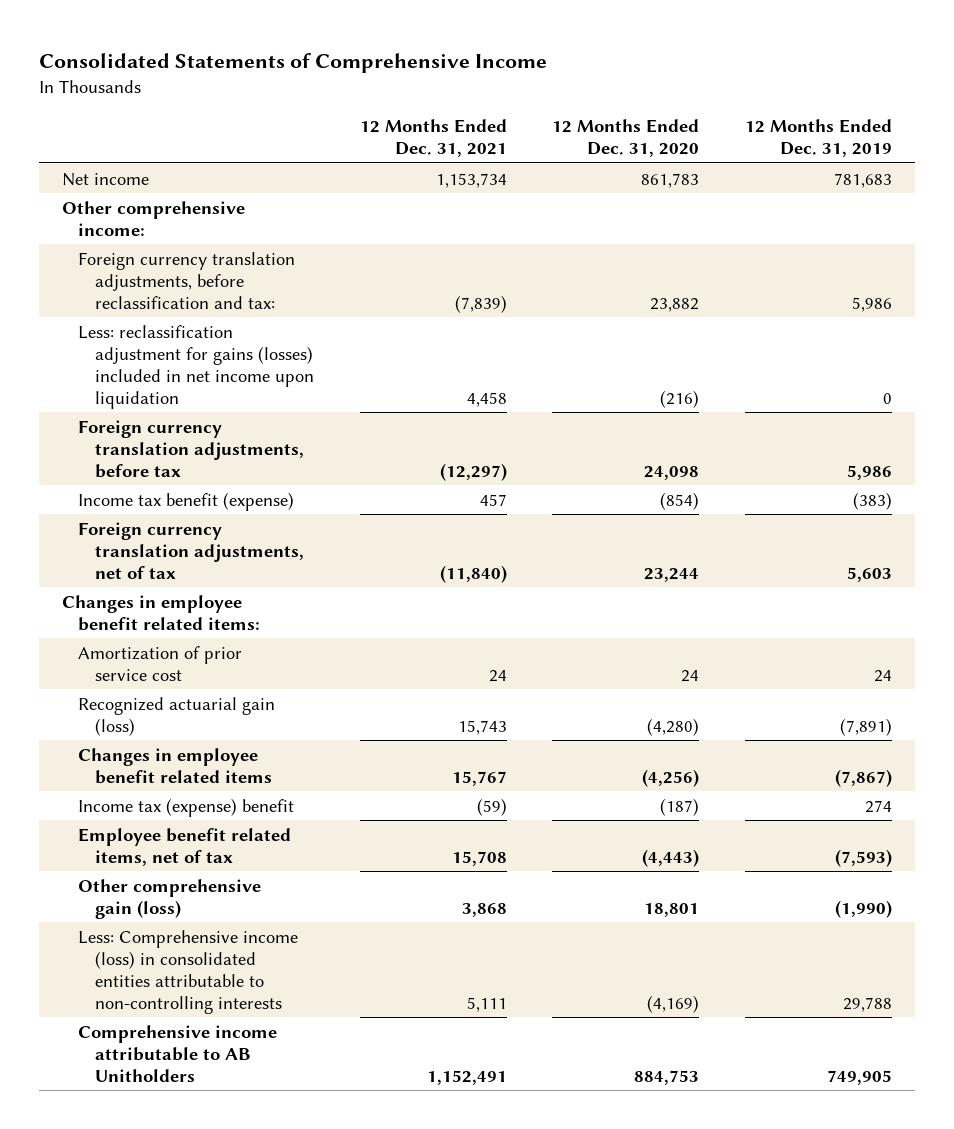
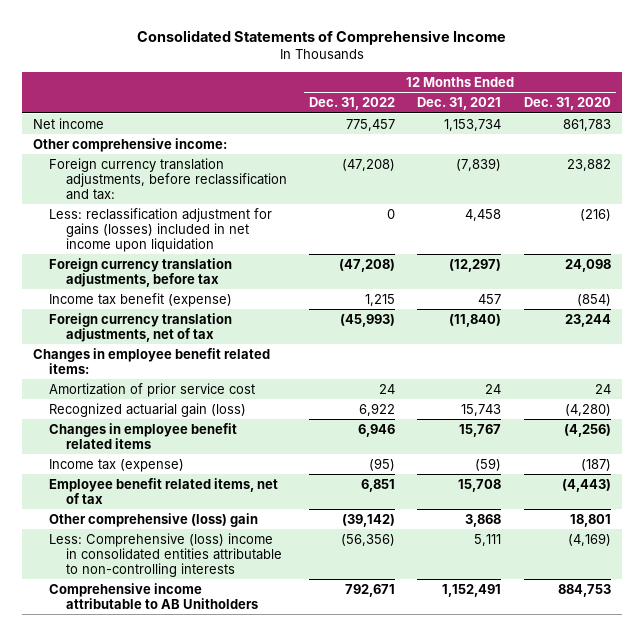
[744,119,892,158] 12 Months Ended Dec. 31, 2019 -> none
none -> [309,97,396,111] Dec. 31, 2022
[78,797,295,817] Income tax (expense) benefit -> [49,458,185,472] Income tax (expense)
[78,878,262,919] Other comprehensive gain (loss) -> [49,512,259,527] Other comprehensive (loss) gain
[78,929,299,1014] Less: Comprehensive income (loss) in consolidated entities attributable to non-controlling interests -> [49,532,282,577] Less: Comprehensive (loss) income in consolidated entities attributable to non-controlling interests

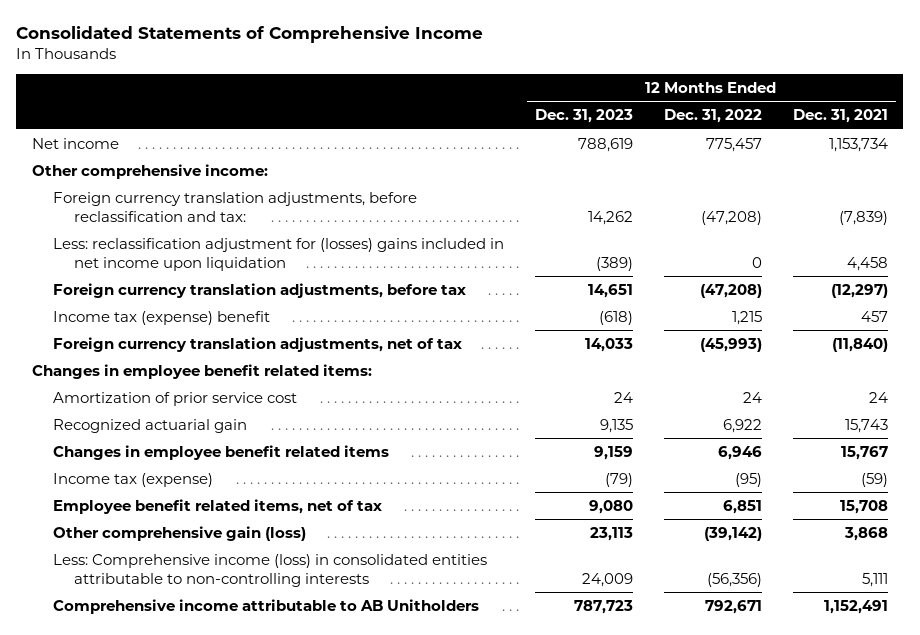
[523,97,611,111] Dec. 31, 2020 -> none
none -> [534,109,633,124] Dec. 31, 2023
[49,207,273,252] Less: reclassification adjustment for gains (losses) included in net income upon liquidation -> [52,237,504,271] Less: reclassification adjustment for (losses) gains included in net income upon liquidation
[49,292,233,307] Income tax benefit (expense) -> [52,310,270,325] Income tax (expense) benefit
[49,402,247,417] Recognized actuarial gain (loss) -> [52,418,247,433] Recognized actuarial gain
[49,512,259,527] Other comprehensive (loss) gain -> [52,525,306,541] Other comprehensive gain (loss)
[49,532,282,577] Less: Comprehensive (loss) income in consolidated entities attributable to non-controlling interests -> [52,553,487,587] Less: Comprehensive income (loss) in consolidated entities attributable to non-controlling interests

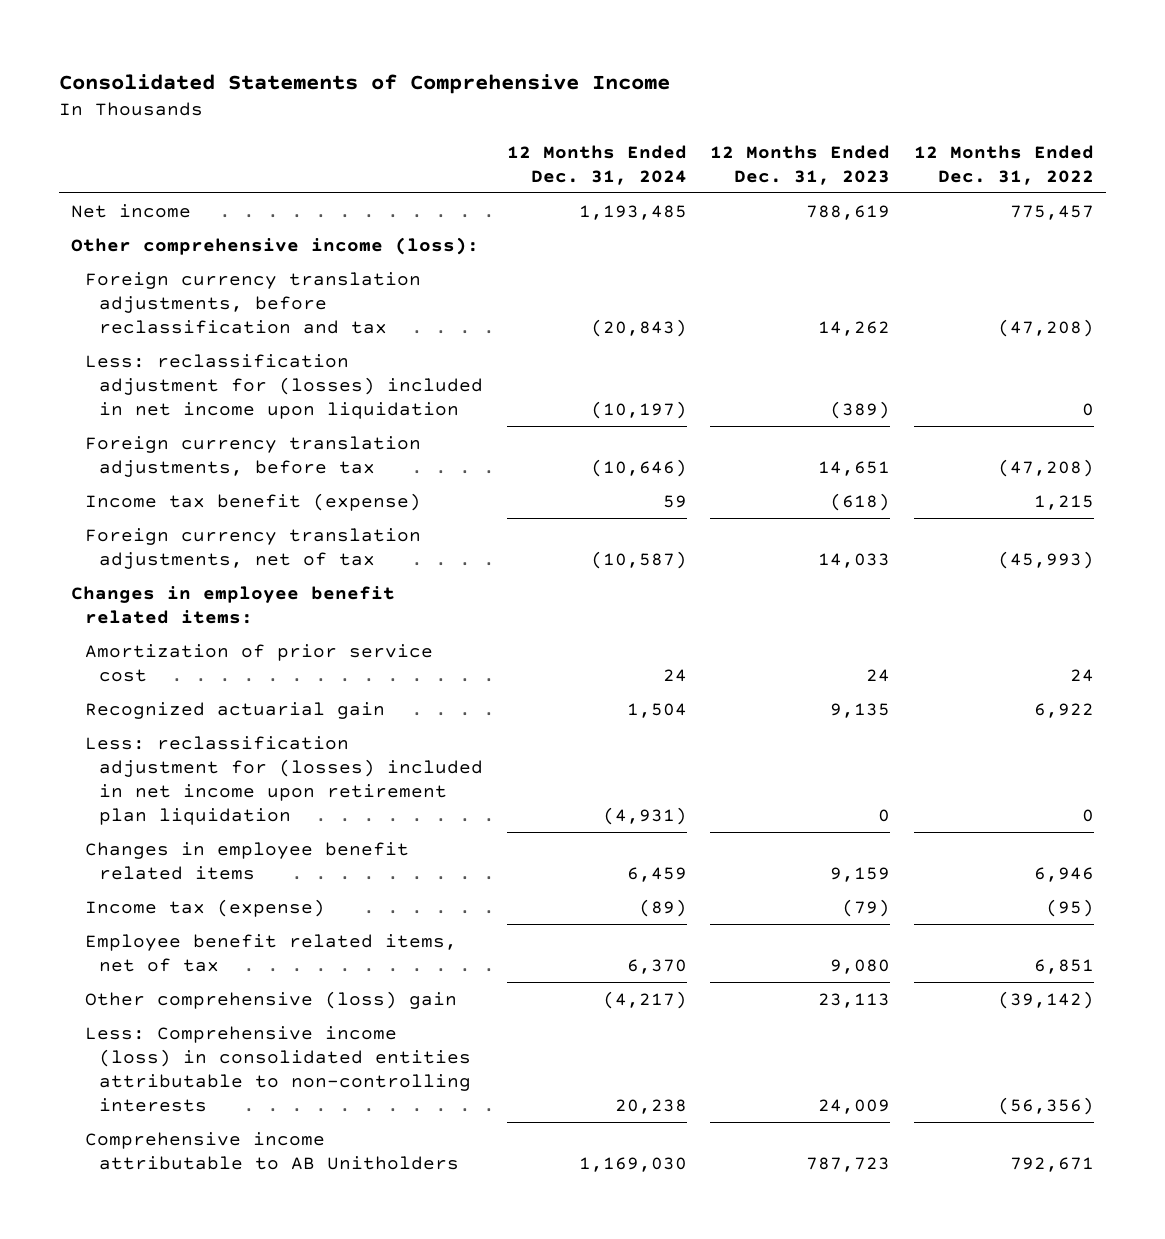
[792,109,888,124] Dec. 31, 2021 -> none
none -> [506,144,687,185] 12 Months Ended Dec. 31, 2024
[31,163,268,179] Other comprehensive income: -> [70,236,479,255] Other comprehensive income (loss):
[52,191,417,222] Foreign currency translation adjustments, before reclassification and tax: -> [84,271,421,335] Foreign currency translation adjustments, before reclassification and tax
[52,237,504,271] Less: reclassification adjustment for (losses) gains included in net income upon liquidation -> [84,353,483,420] Less: reclassification adjustment for (losses) included in net income upon liquidation
[52,310,270,325] Income tax (expense) benefit -> [84,492,421,511] Income tax benefit (expense)
none -> [84,735,483,826] Less: reclassification adjustment for (losses) included in net income upon retirement plan liquidation
[52,525,306,541] Other comprehensive gain (loss) -> [84,990,457,1009] Other comprehensive (loss) gain

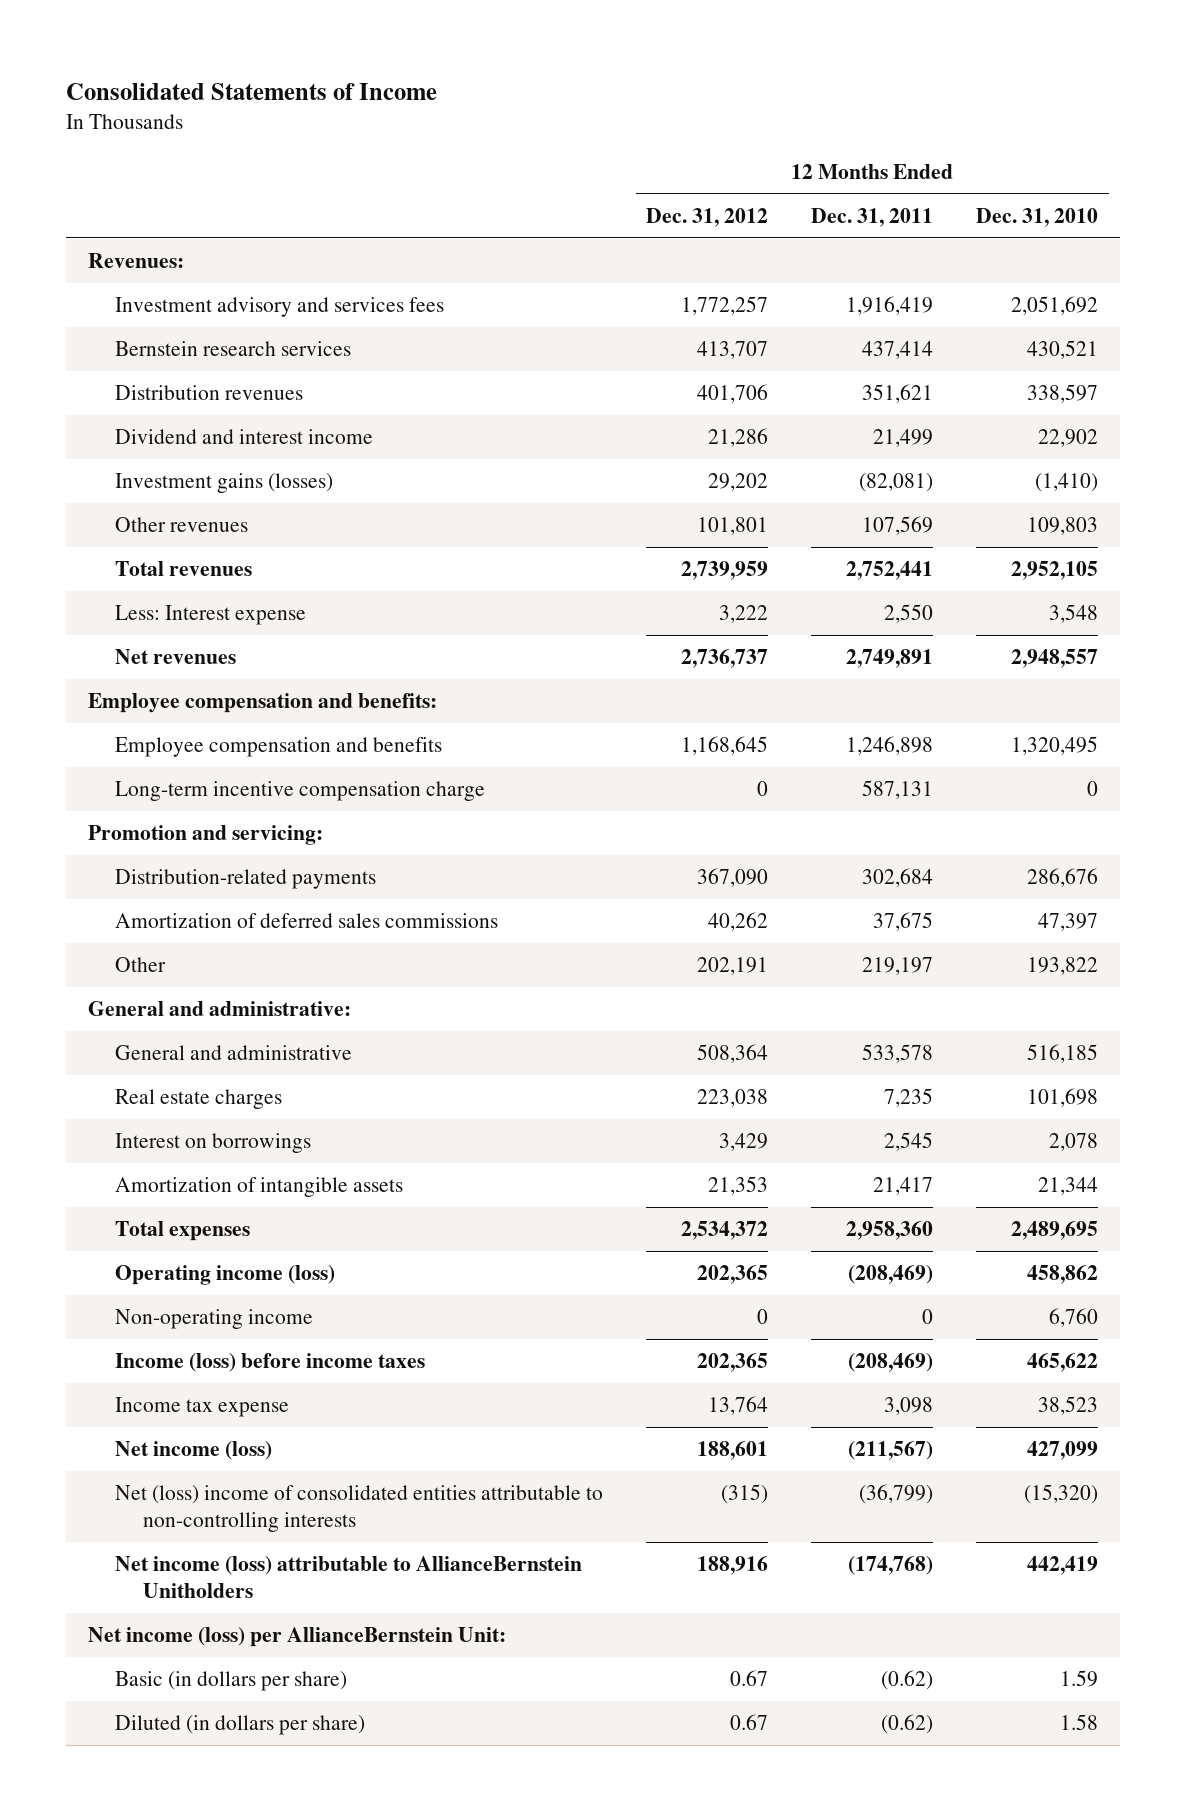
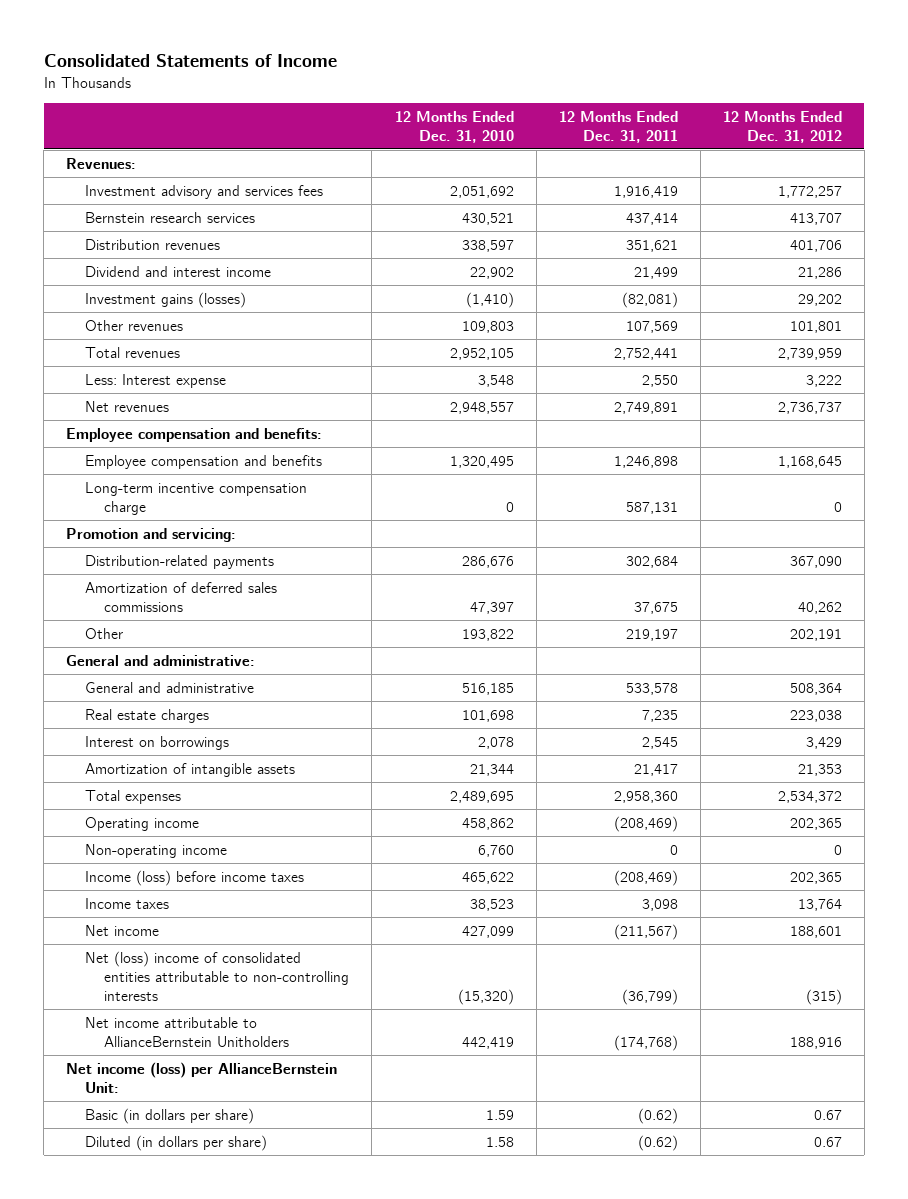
[115,1264,336,1285] Operating income (loss) -> [85,816,200,831] Operating income
[115,1396,290,1417] Income tax expense -> [85,897,170,909] Income taxes
[115,1440,273,1460] Net income (loss) -> [85,924,160,936] Net income
[115,1555,583,1598] Net income (loss) attributable to AllianceBernstein Unitholders -> [85,1016,290,1047] Net income attributable to AllianceBernstein Unitholders

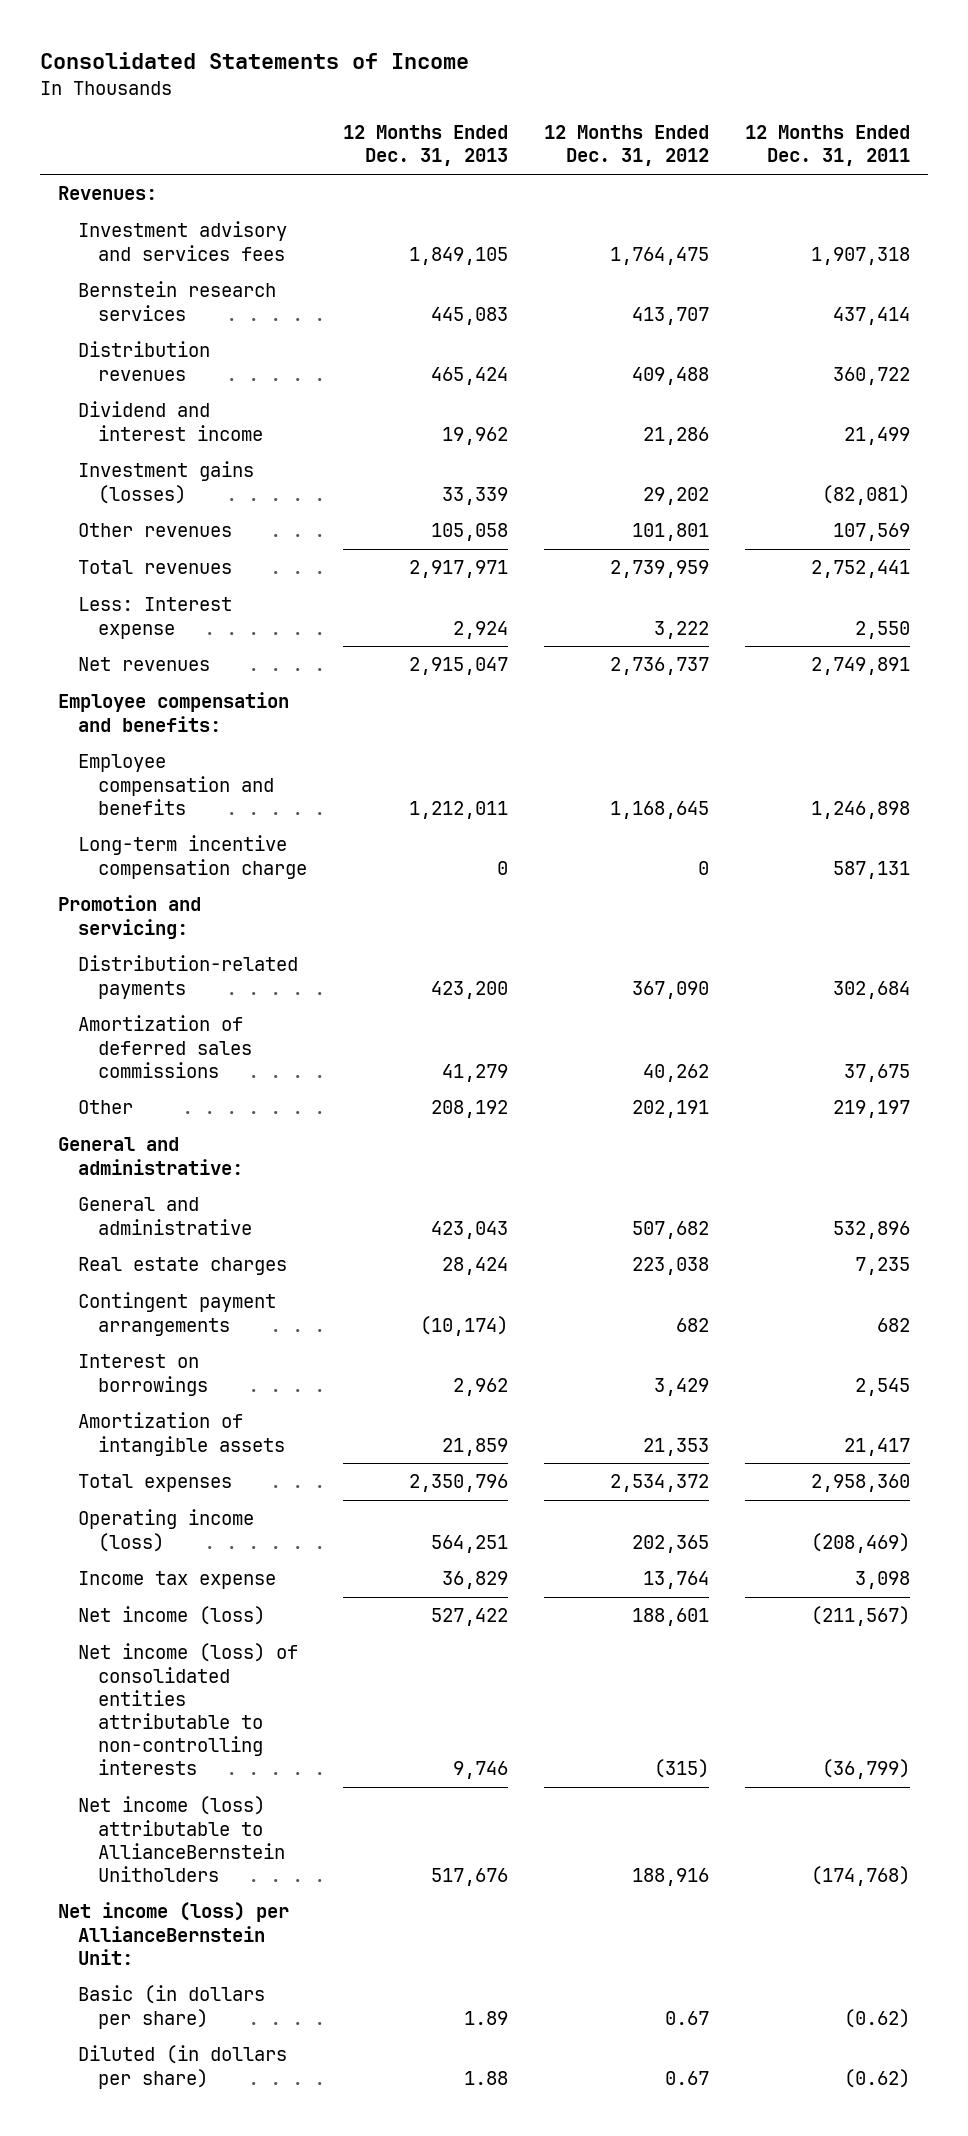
[394,110,514,143] 12 Months Ended Dec. 31, 2010 -> none
none -> [342,125,508,167] 12 Months Ended Dec. 31, 2013
[613,185,678,198] 1,916,419 -> [811,246,911,265] 1,907,318
[777,185,842,198] 1,772,257 -> [609,246,709,265] 1,764,475
[625,239,678,252] 351,621 -> [833,366,911,385] 360,722
[789,239,842,252] 401,706 -> [631,366,709,385] 409,488
[625,682,678,695] 533,578 -> [833,1220,911,1239] 532,896
[789,682,842,695] 508,364 -> [631,1220,709,1239] 507,682
none -> [77,1292,276,1336] Contingent payment arrangements
[85,843,228,858] Non-operating income -> none
[85,869,305,886] Income (loss) before income taxes -> none
[85,816,200,831] Operating income -> [77,1509,254,1552] Operating income (loss)
[85,897,170,909] Income taxes -> [77,1571,276,1590] Income tax expense
[85,924,160,936] Net income -> [77,1606,265,1626] Net income (loss)
[85,950,350,1001] Net (loss) income of consolidated entities attributable to non-controlling interests -> [77,1643,298,1775] Net income (loss) of consolidated entities attributable to non-controlling interests
[85,1016,290,1047] Net income attributable to AllianceBernstein Unitholders -> [77,1796,285,1882] Net income (loss) attributable to AllianceBernstein Unitholders

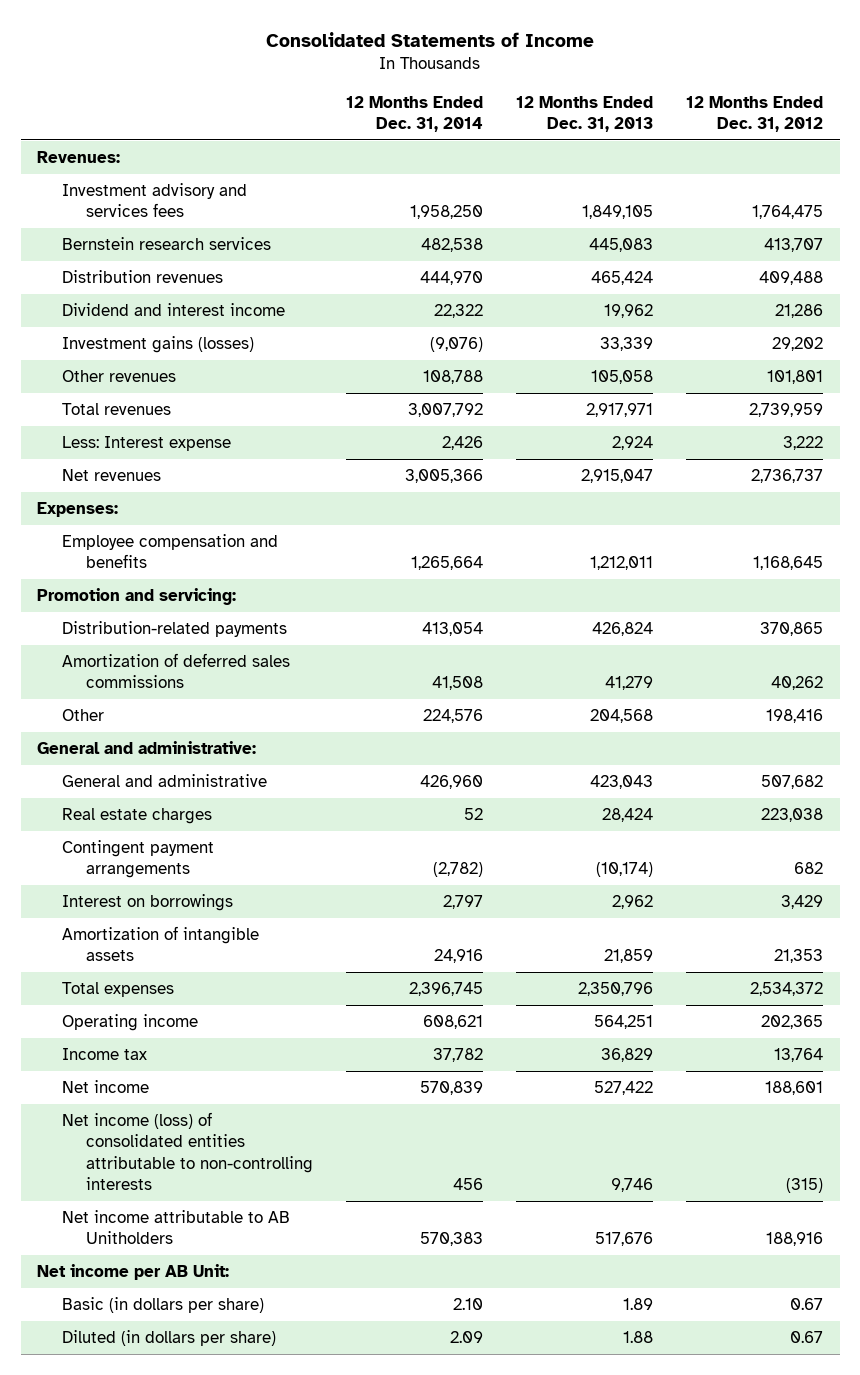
[745,125,911,167] 12 Months Ended Dec. 31, 2011 -> none
none -> [346,95,484,133] 12 Months Ended Dec. 31, 2014
[58,692,290,732] Employee compensation and benefits: -> none
none -> [37,502,119,518] Expenses:
[77,835,307,879] Long-term incentive compensation charge -> none
[430,980,508,999] 423,200 -> [592,622,654,637] 426,824
[631,980,709,999] 367,090 -> [760,622,824,637] 370,865
[430,1100,508,1119] 208,192 -> [590,709,654,724] 204,568
[631,1100,709,1119] 202,191 -> [766,709,824,724] 198,416
[77,1509,254,1552] Operating income (loss) -> [61,1014,198,1032] Operating income
[77,1571,276,1590] Income tax expense -> [61,1048,147,1061] Income tax
[77,1606,265,1626] Net income (loss) -> [61,1080,149,1094] Net income
[77,1796,285,1882] Net income (loss) attributable to AllianceBernstein Unitholders -> [61,1210,290,1245] Net income attributable to AB Unitholders
[58,1902,290,1965] Net income (loss) per AllianceBernstein Unit: -> [37,1264,230,1281] Net income per AB Unit:

